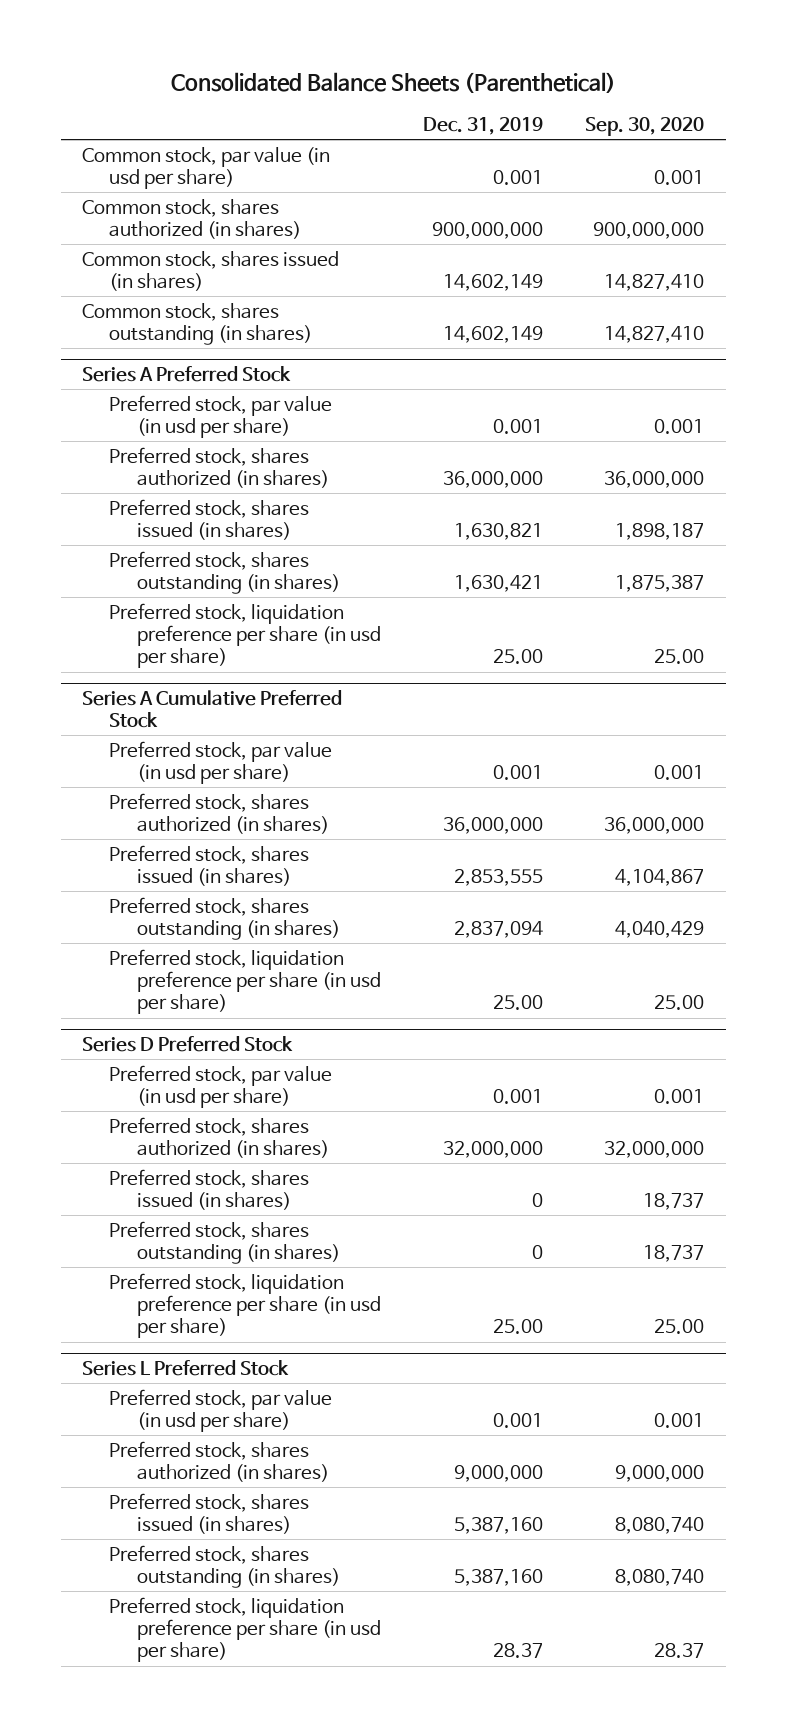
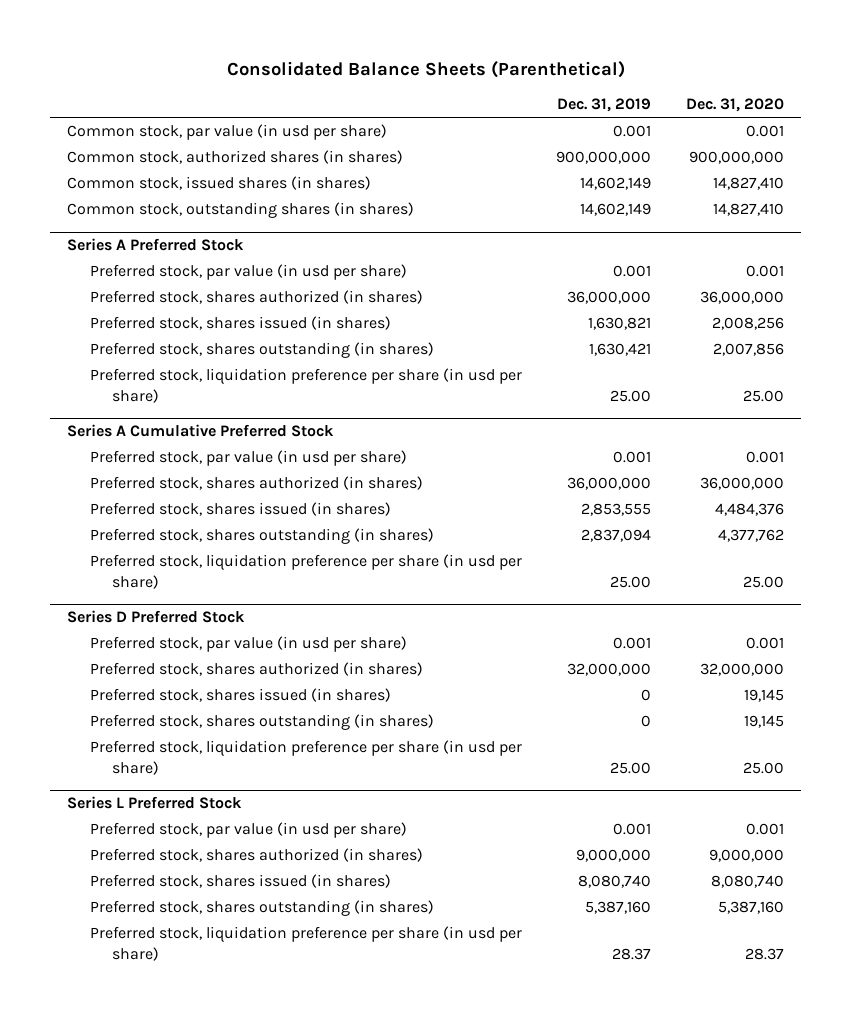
[585,116,705,136] Sep. 30, 2020 -> none
none -> [685,98,784,113] Dec. 31, 2020
[81,198,302,240] Common stock, shares authorized (in shares) -> [67,150,404,165] Common stock, authorized shares (in shares)
[81,250,339,292] Common stock, shares issued (in shares) -> [67,176,372,191] Common stock, issued shares (in shares)
[81,302,313,346] Common stock, shares outstanding (in shares) -> [67,202,415,219] Common stock, outstanding shares (in shares)
[454,1517,544,1535] 5,387,160 -> [578,875,652,889] 8,080,740

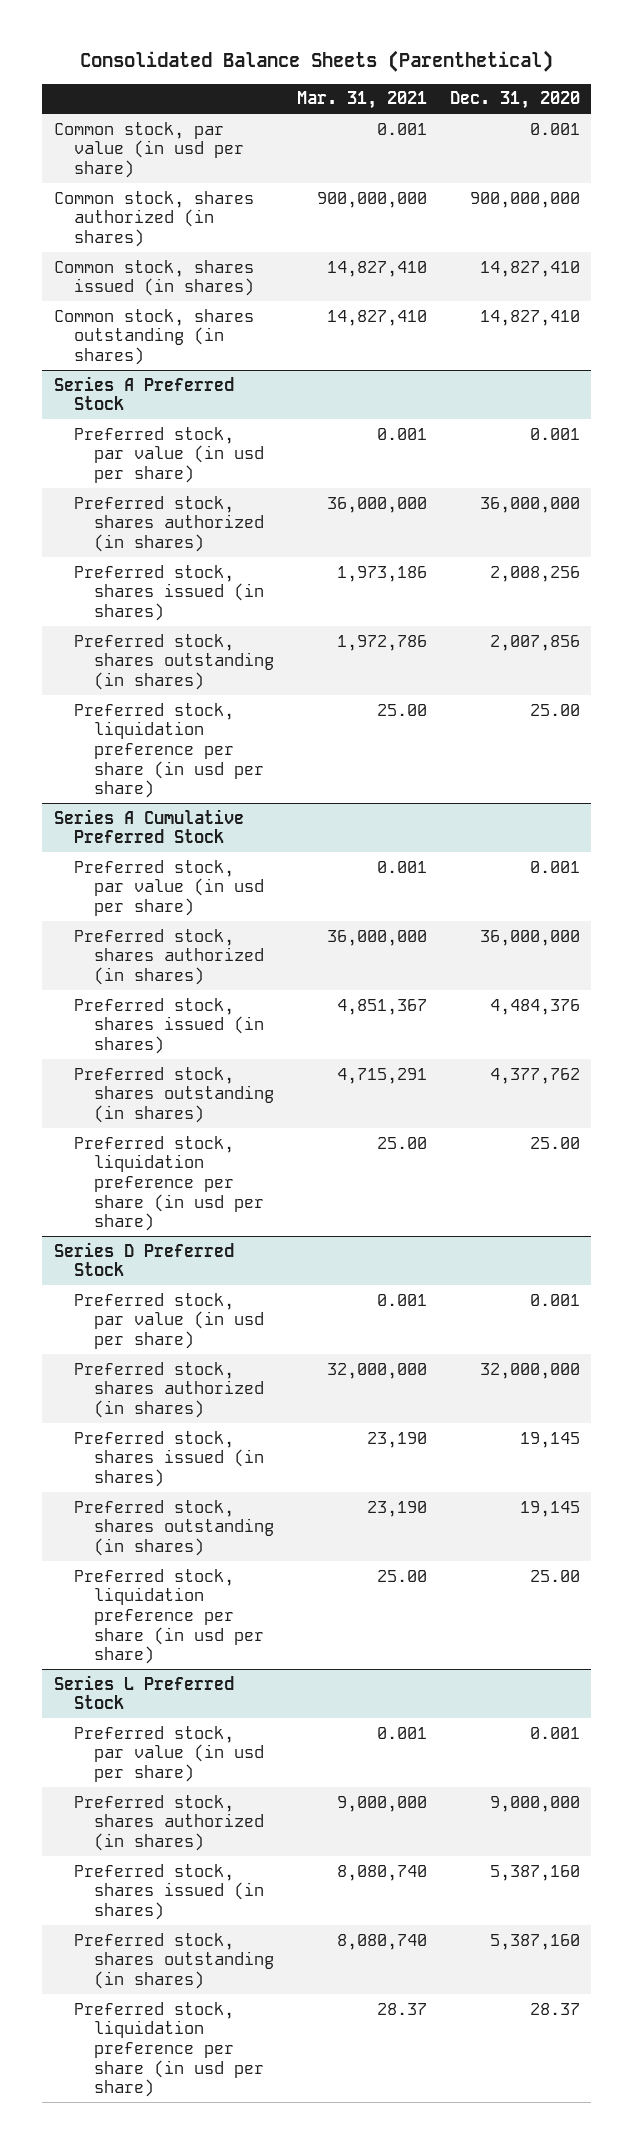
[557,98,652,113] Dec. 31, 2019 -> none
none -> [296,91,427,110] Mar. 31, 2021
[67,150,404,165] Common stock, authorized shares (in shares) -> [53,190,254,247] Common stock, shares authorized (in shares)
[67,176,372,191] Common stock, issued shares (in shares) -> [53,259,254,297] Common stock, shares issued (in shares)
[67,202,415,219] Common stock, outstanding shares (in shares) -> [53,308,254,365] Common stock, shares outstanding (in shares)
[710,875,784,889] 8,080,740 -> [489,1864,580,1881] 5,387,160

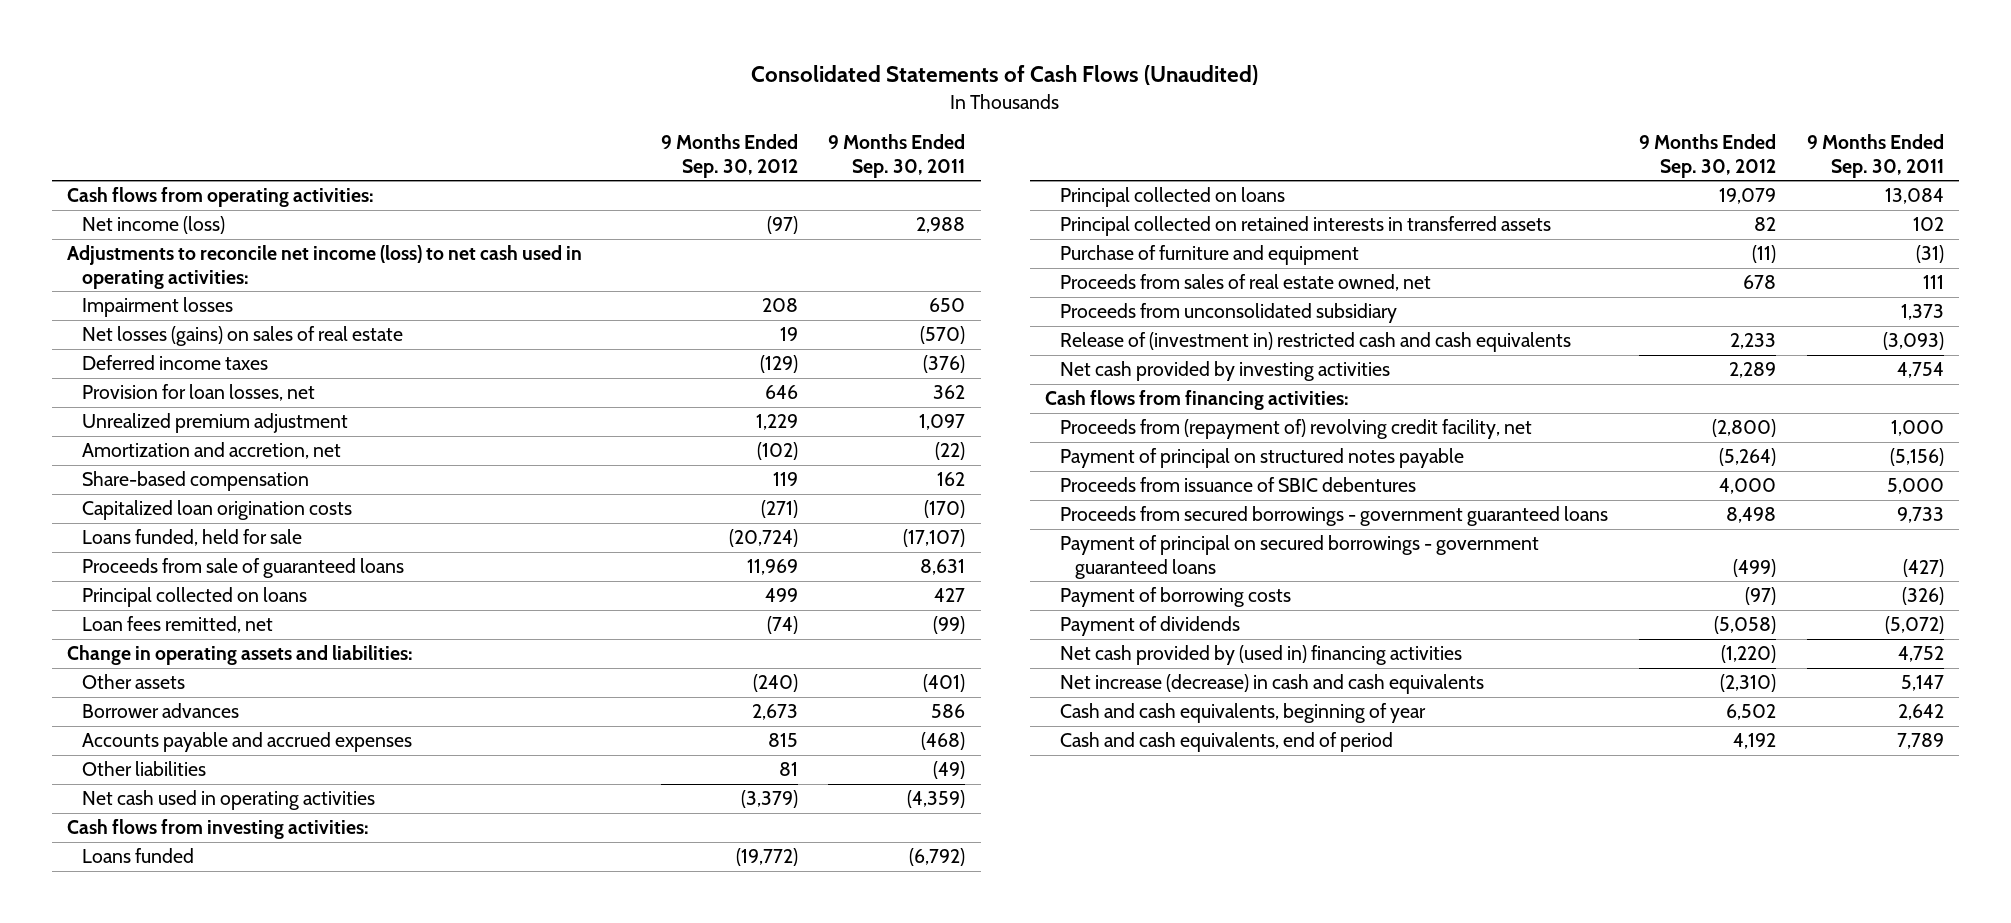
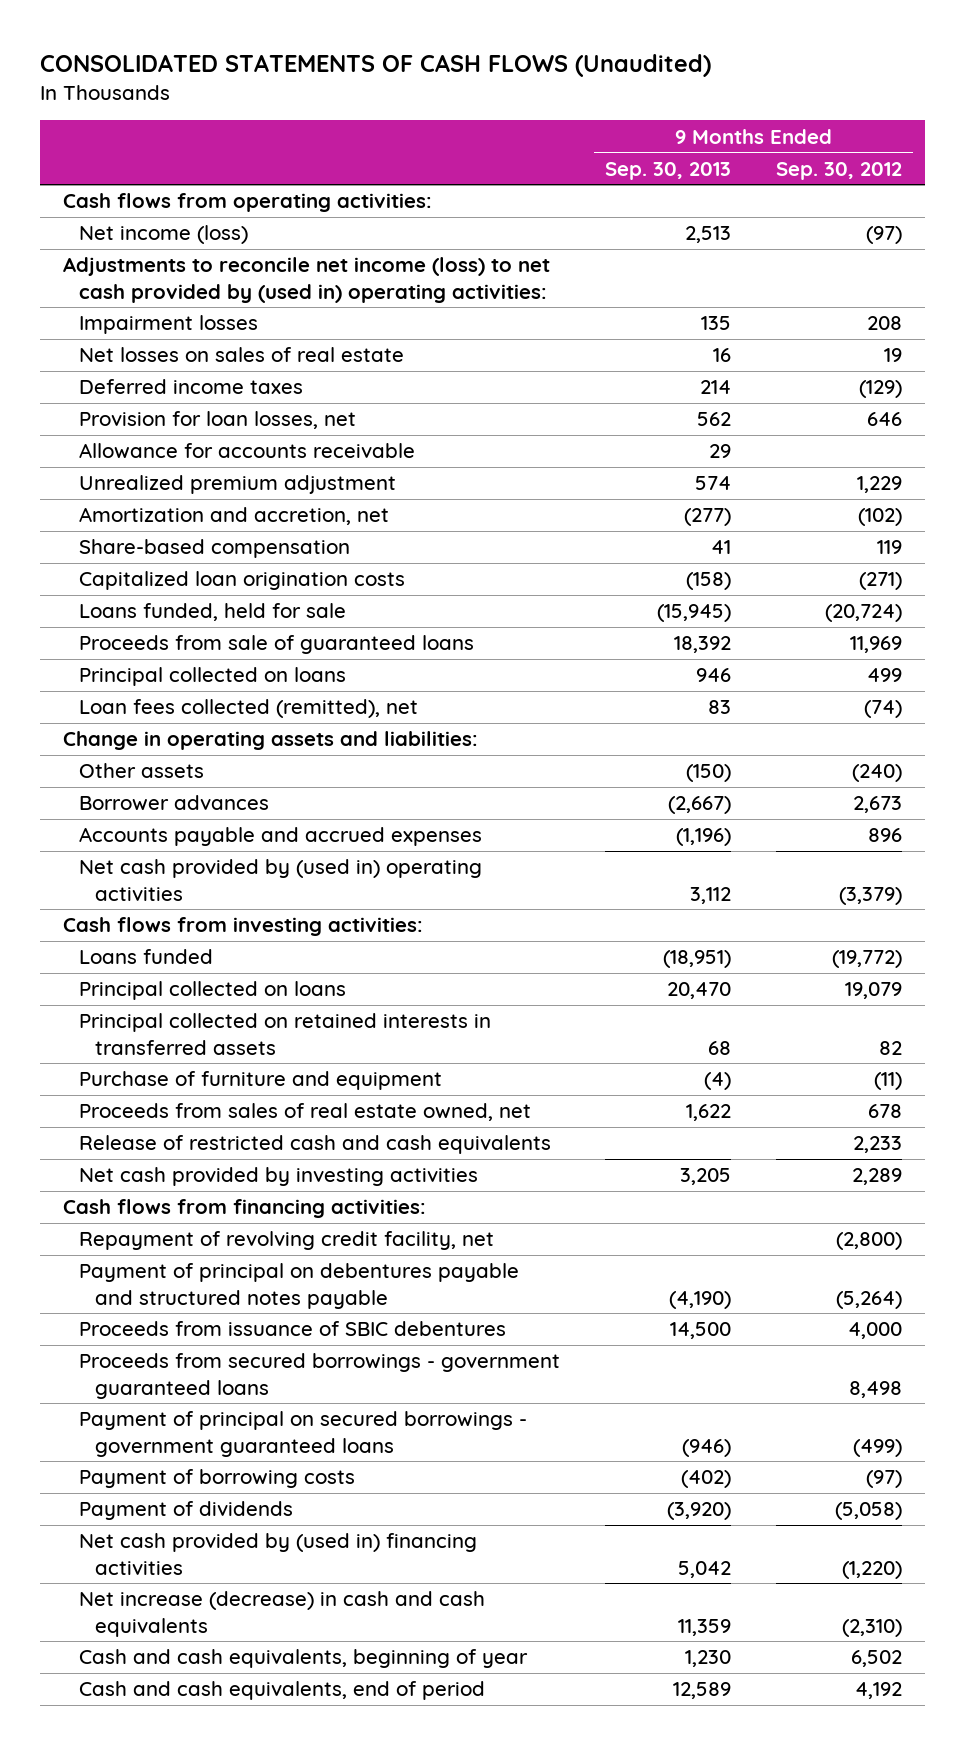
[751,65,1259,86] Consolidated Statements of Cash Flows (Unaudited) -> [40,54,712,78] CONSOLIDATED STATEMENTS OF CASH FLOWS (Unaudited)
[828,134,966,178] 9 Months Ended Sep. 30, 2011 -> none
none -> [605,161,732,180] Sep. 30, 2013
[67,245,583,289] Adjustments to reconcile net income (loss) to net cash used in operating activities: -> [62,257,550,303] Adjustments to reconcile net income (loss) to net cash provided by (used in) operating activities:
[81,326,403,347] Net losses (gains) on sales of real estate -> [79,347,405,363] Net losses on sales of real estate
none -> [79,443,416,460] Allowance for accounts receivable
[81,616,273,634] Loan fees remitted, net -> [79,699,419,719] Loan fees collected (remitted), net
[81,761,206,777] Other liabilities -> none
[767,733,798,748] 815 -> [868,828,903,843] 896
[81,790,375,811] Net cash used in operating activities -> [79,859,483,901] Net cash provided by (used in) operating activities
[1059,303,1397,324] Proceeds from unconsolidated subsidiary -> none
[1059,332,1571,353] Release of (investment in) restricted cash and cash equivalents -> [79,1135,552,1155] Release of restricted cash and cash equivalents
[1059,419,1532,440] Proceeds from (repayment of) revolving credit facility, net -> [79,1231,495,1251] Repayment of revolving credit facility, net
[1059,448,1464,469] Payment of principal on structured notes payable -> [79,1263,520,1309] Payment of principal on debentures payable and structured notes payable

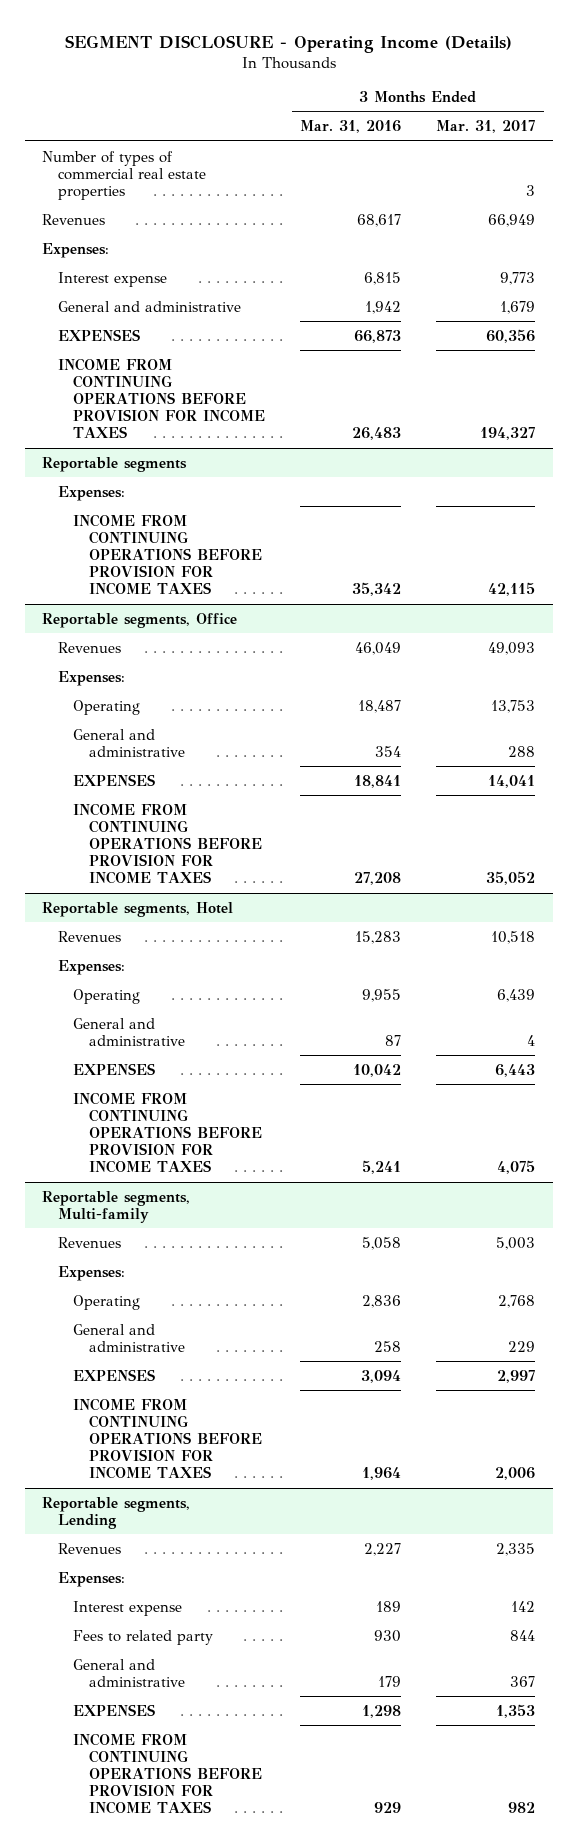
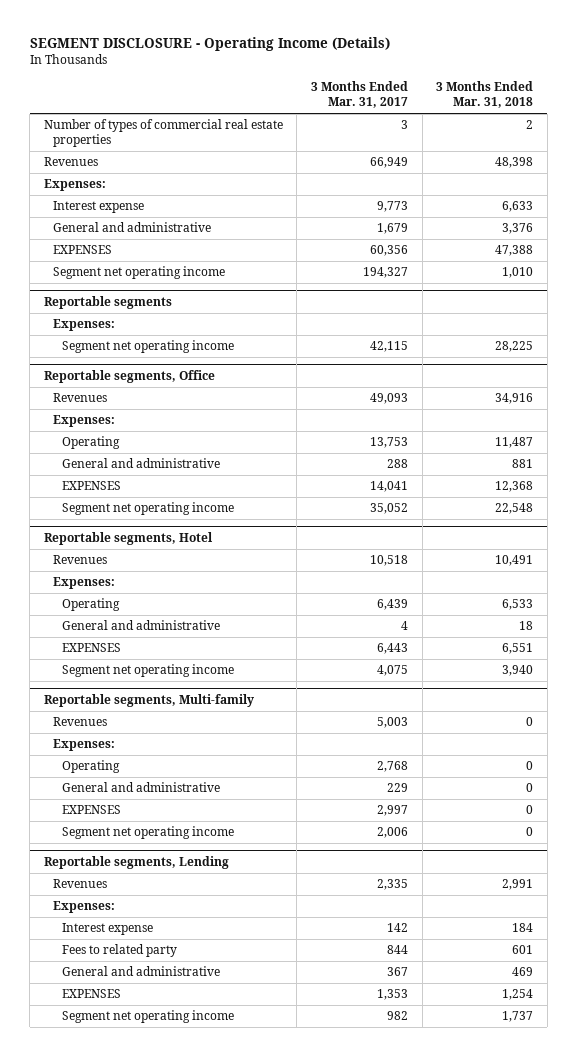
[300,120,402,134] Mar. 31, 2016 -> none
none -> [436,81,534,109] 3 Months Ended Mar. 31, 2018
[57,357,266,439] INCOME FROM CONTINUING OPERATIONS BEFORE PROVISION FOR INCOME TAXES -> [52,266,225,280] Segment net operating income
[73,513,263,596] INCOME FROM CONTINUING OPERATIONS BEFORE PROVISION FOR INCOME TAXES -> [62,340,235,354] Segment net operating income
[73,802,263,885] INCOME FROM CONTINUING OPERATIONS BEFORE PROVISION FOR INCOME TAXES -> [62,502,235,516] Segment net operating income
[73,1091,263,1174] INCOME FROM CONTINUING OPERATIONS BEFORE PROVISION FOR INCOME TAXES -> [62,664,235,678] Segment net operating income
[73,1397,263,1480] INCOME FROM CONTINUING OPERATIONS BEFORE PROVISION FOR INCOME TAXES -> none
none -> [62,826,235,840] Segment net operating income
[73,1732,263,1815] INCOME FROM CONTINUING OPERATIONS BEFORE PROVISION FOR INCOME TAXES -> [62,1010,235,1024] Segment net operating income

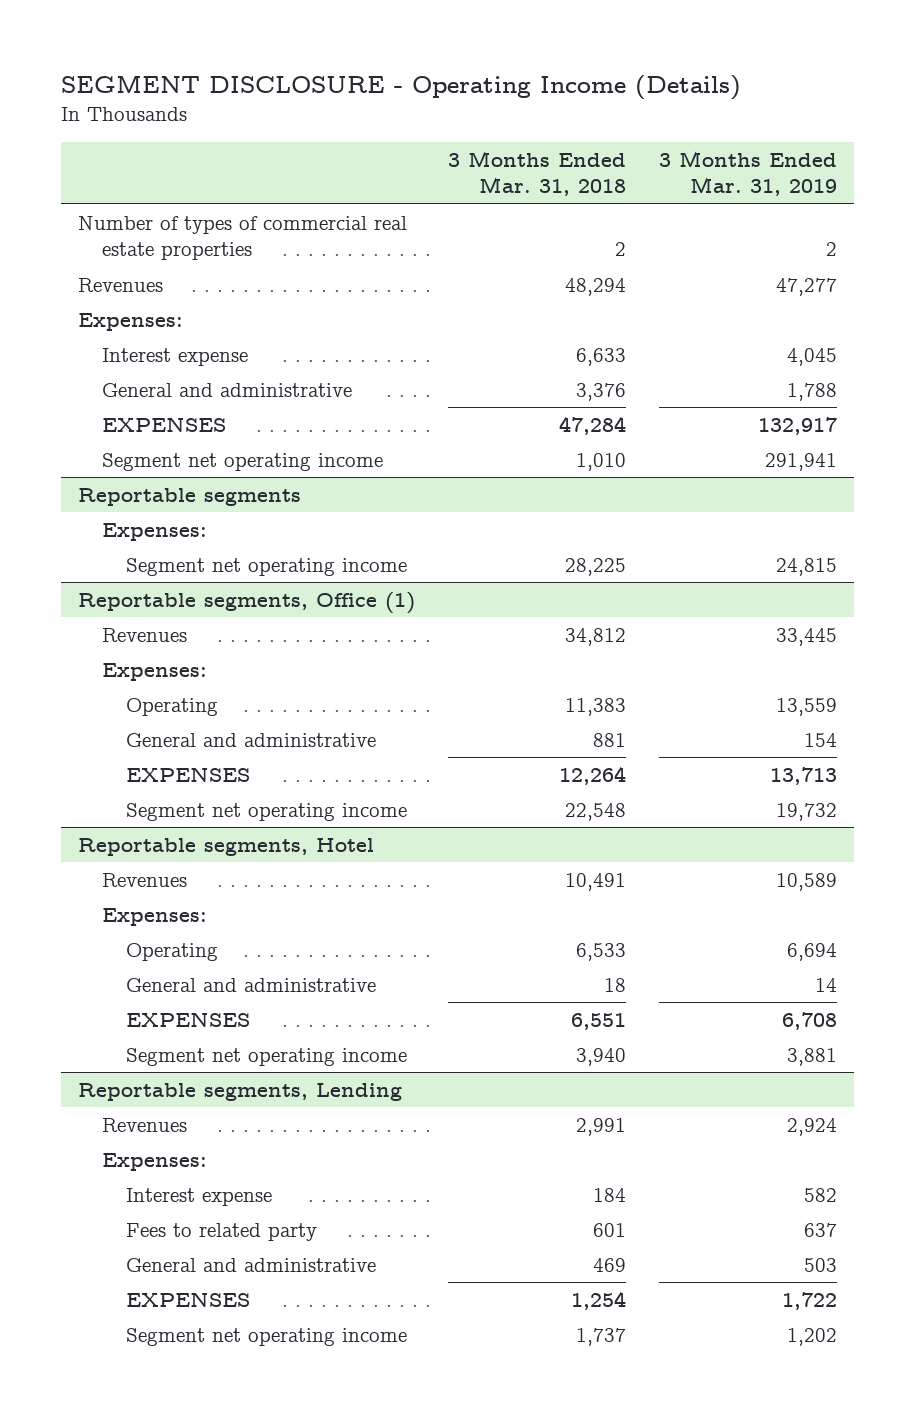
[311,81,409,109] 3 Months Ended Mar. 31, 2017 -> none
none -> [659,150,838,197] 3 Months Ended Mar. 31, 2019
[495,157,534,169] 48,398 -> [565,277,627,296] 48,294
[495,245,534,257] 47,388 -> [559,415,627,435] 47,284
[43,369,215,383] Reportable segments, Office -> [77,591,415,614] Reportable segments, Office (1)
[495,393,534,405] 34,916 -> [565,627,627,646] 34,812
[495,437,534,449] 11,487 -> [565,697,627,716] 11,383
[495,481,534,493] 12,368 -> [559,765,627,785] 12,264
[43,693,254,707] Reportable segments, Multi-family -> none
[52,717,107,727] Revenues -> none
[52,739,115,752] Expenses: -> none
[62,760,121,774] Operating -> none
[62,782,221,793] General and administrative -> none
[62,805,122,815] EXPENSES -> none
[62,826,235,840] Segment net operating income -> none

